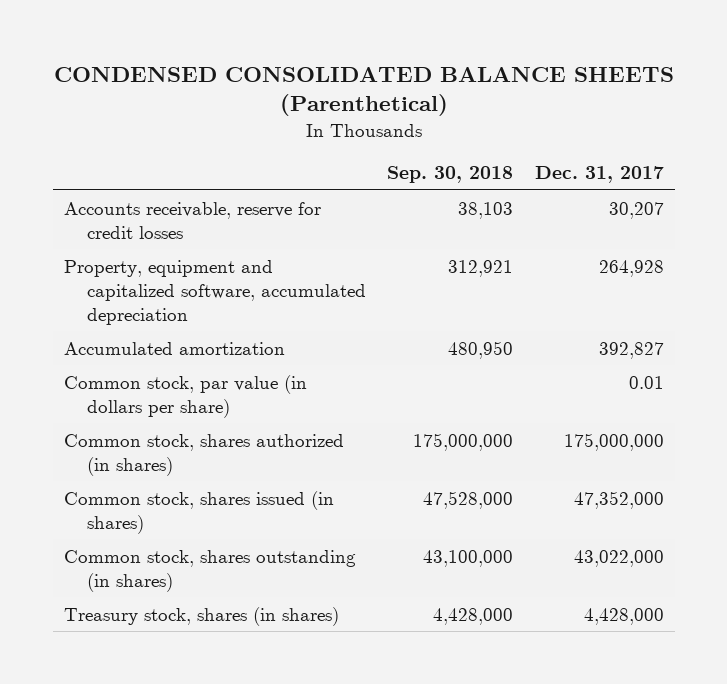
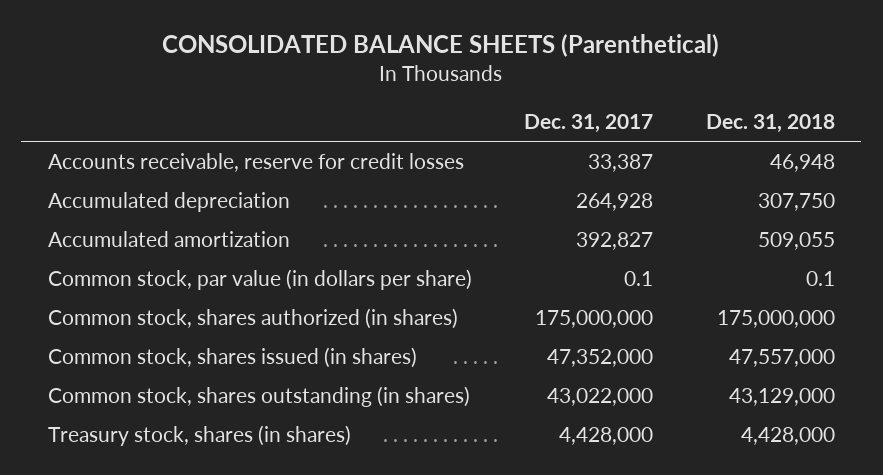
[53,67,674,117] CONDENSED CONSOLIDATED BALANCE SHEETS (Parenthetical) -> [162,34,720,58] CONSOLIDATED BALANCE SHEETS (Parenthetical)
[387,165,514,183] Sep. 30, 2018 -> none
none -> [705,113,835,133] Dec. 31, 2018
[608,201,664,219] 30,207 -> [588,154,654,173] 33,387
[63,259,366,325] Property, equipment and capitalized software, accumulated depreciation -> [47,192,290,213] Accumulated depreciation
[628,375,664,389] 0.01 -> [624,271,654,287] 0.1

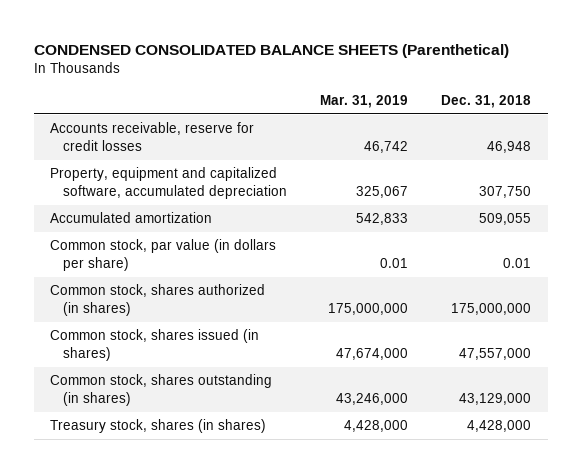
[162,34,720,58] CONSOLIDATED BALANCE SHEETS (Parenthetical) -> [33,43,509,58] CONDENSED CONSOLIDATED BALANCE SHEETS (Parenthetical)
[524,113,654,133] Dec. 31, 2017 -> none
none -> [320,94,409,108] Mar. 31, 2019
[47,192,290,213] Accumulated depreciation -> [50,167,288,199] Property, equipment and capitalized software, accumulated depreciation
[805,271,835,287] 0.1 -> [503,257,532,268] 0.01

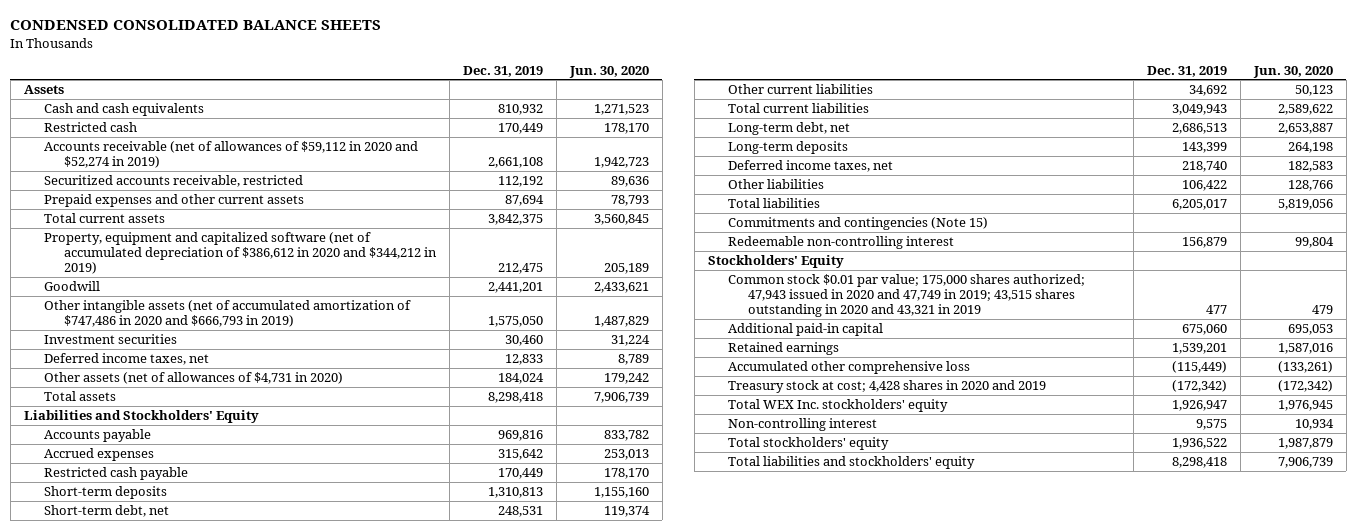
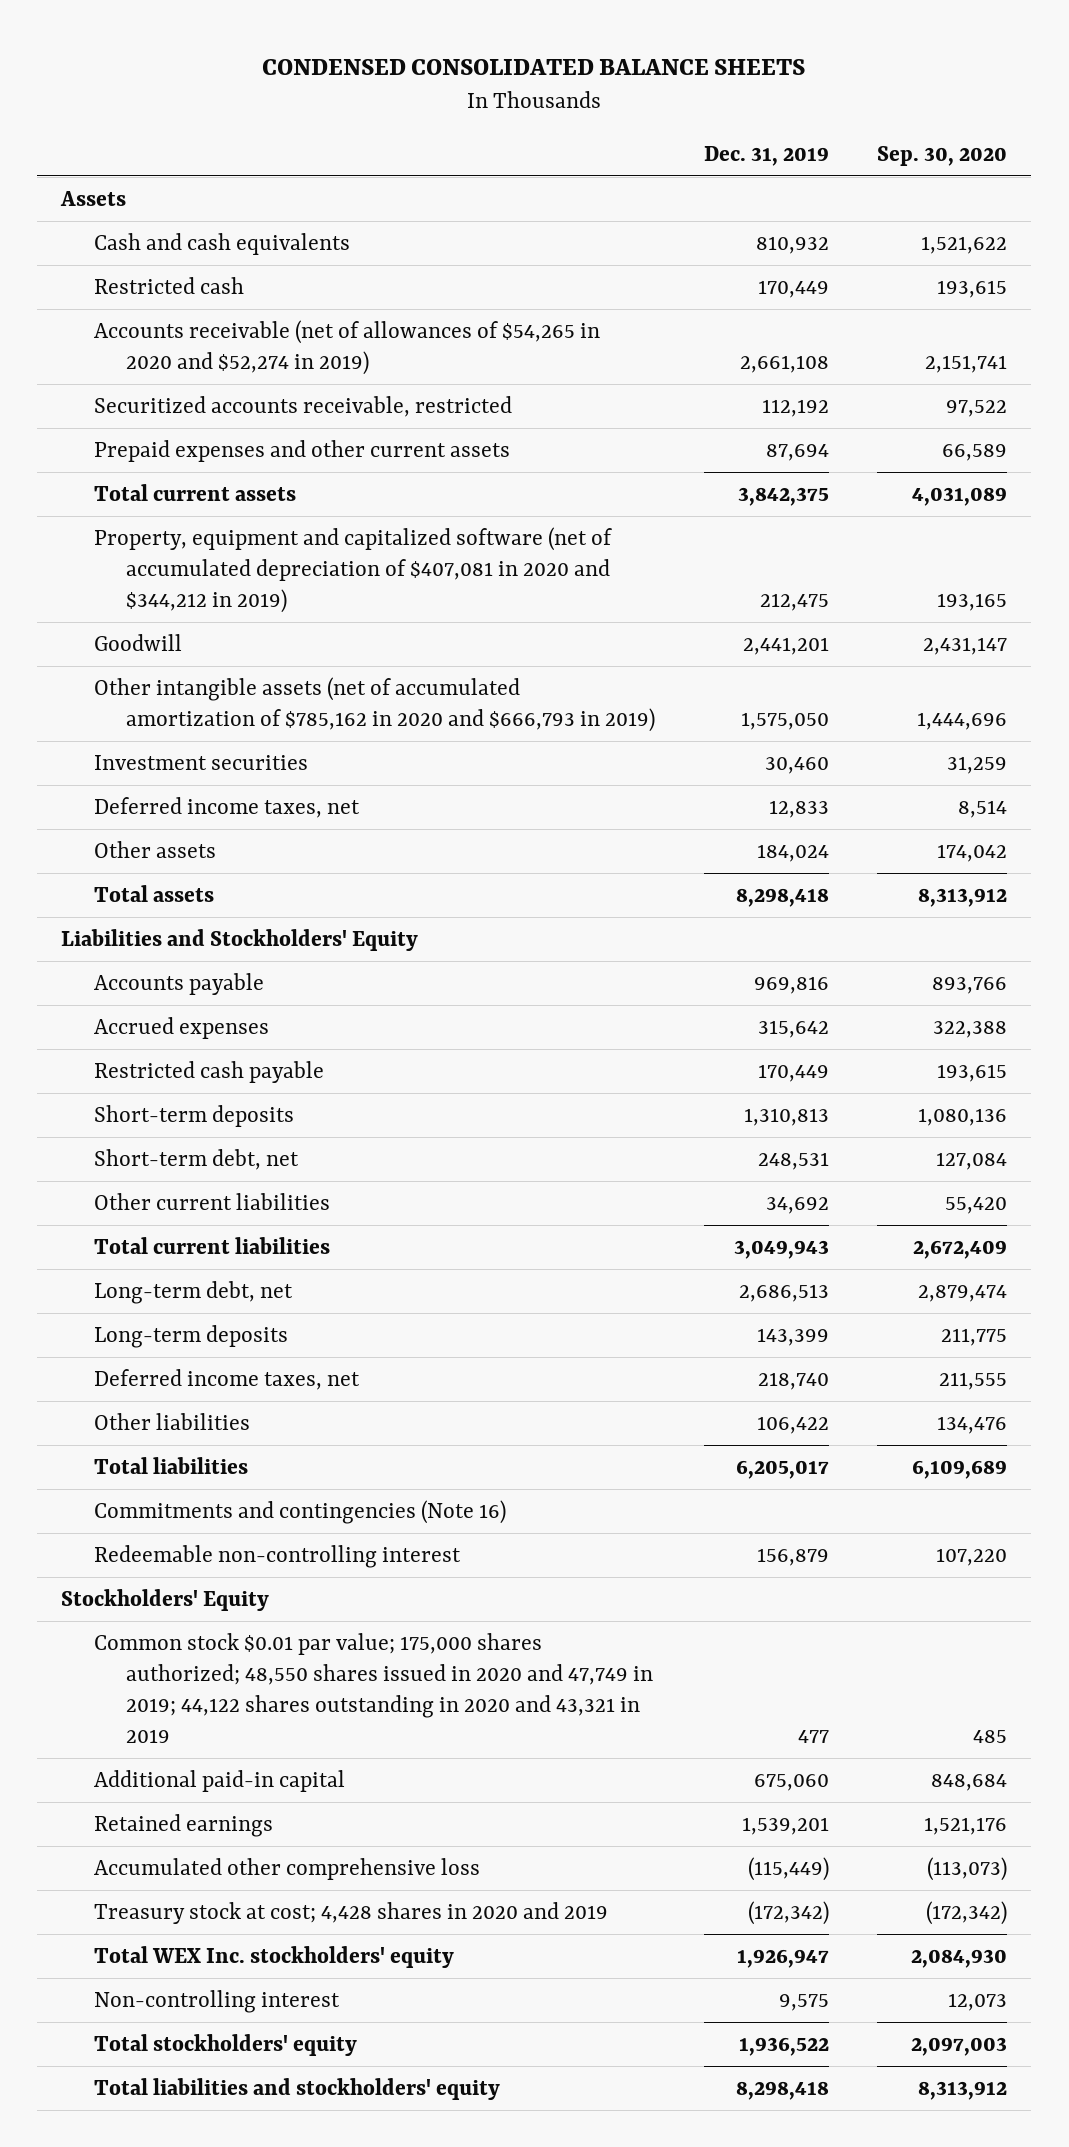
[568,65,649,78] Jun. 30, 2020 -> none
none -> [877,145,1008,166] Sep. 30, 2020
[43,141,418,169] Accounts receivable (net of allowances of $59,112 in 2020 and $52,274 in 2019) -> [93,319,600,375] Accounts receivable (net of allowances of $54,265 in 2020 and $52,274 in 2019)
[43,232,437,275] Property, equipment and capitalized software (net of accumulated depreciation of $386,612 in 2020 and $344,212 in 2019) -> [93,526,612,613] Property, equipment and capitalized software (net of accumulated depreciation of $407,081 in 2020 and $344,212 in 2019)
[43,300,411,328] Other intangible assets (net of accumulated amortization of $747,486 in 2020 and $666,793 in 2019) -> [93,676,656,732] Other intangible assets (net of accumulated amortization of $785,162 in 2020 and $666,793 in 2019)
[43,372,343,385] Other assets (net of allowances of $4,731 in 2020) -> [93,840,216,858] Other assets
[727,217,988,231] Commitments and contingencies (Note 15) -> [93,1499,506,1524] Commitments and contingencies (Note 16)
[727,274,1085,318] Common stock $0.01 par value; 175,000 shares authorized; 47,943 issued in 2020 and 47,749 in 2019; 43,515 shares outstanding in 2020 and 43,321 in 2019 -> [93,1632,654,1743] Common stock $0.01 par value; 175,000 shares authorized; 48,550 shares issued in 2020 and 47,749 in 2019; 44,122 shares outstanding in 2020 and 43,321 in 2019

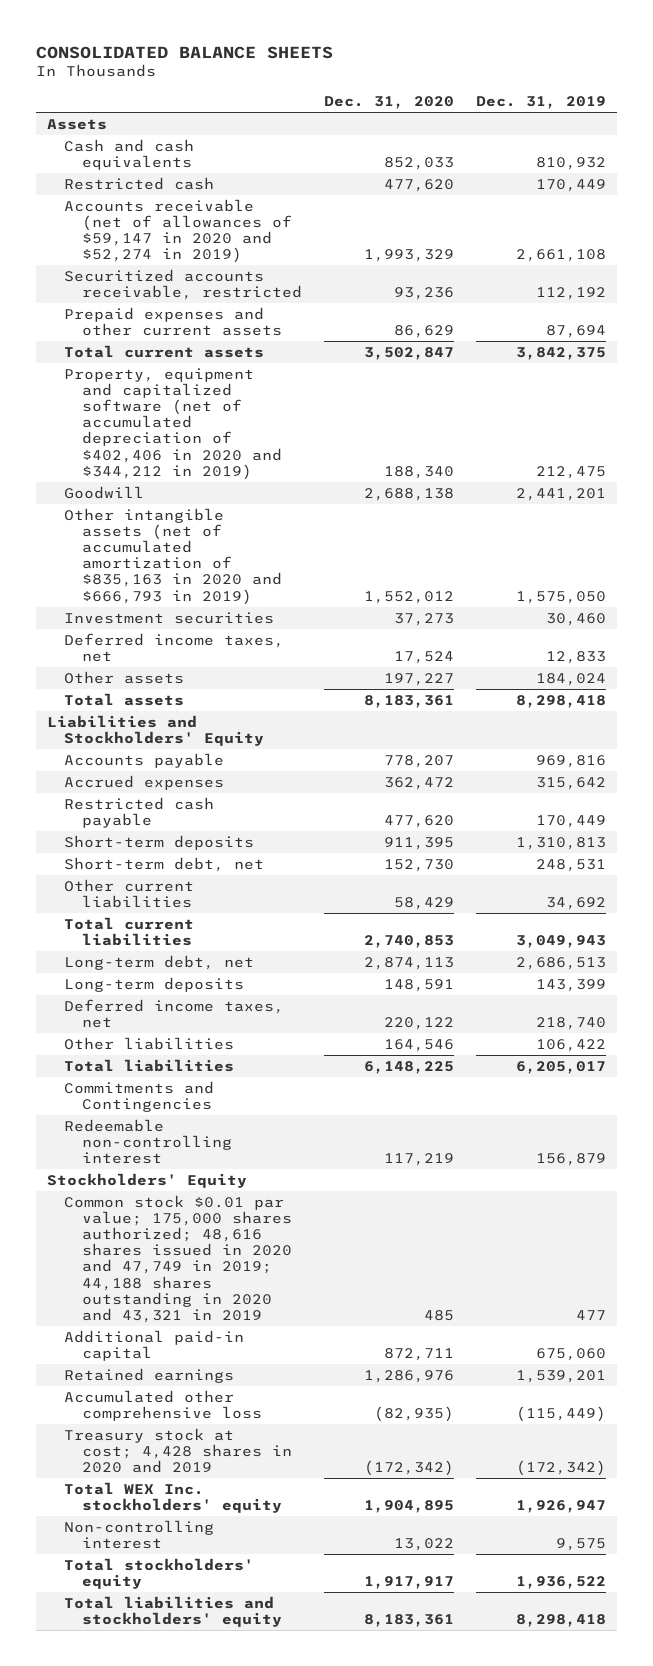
[262,58,806,75] CONDENSED CONSOLIDATED BALANCE SHEETS -> [36,45,334,59] CONSOLIDATED BALANCE SHEETS
[877,145,1008,166] Sep. 30, 2020 -> none
none -> [323,96,454,110] Dec. 31, 2020
[93,319,600,375] Accounts receivable (net of allowances of $54,265 in 2020 and $52,274 in 2019) -> [64,198,292,264] Accounts receivable (net of allowances of $59,147 in 2020 and $52,274 in 2019)
[93,526,612,613] Property, equipment and capitalized software (net of accumulated depreciation of $407,081 in 2020 and $344,212 in 2019) -> [64,367,282,480] Property, equipment and capitalized software (net of accumulated depreciation of $402,406 in 2020 and $344,212 in 2019)
[93,676,656,732] Other intangible assets (net of accumulated amortization of $785,162 in 2020 and $666,793 in 2019) -> [64,507,282,605] Other intangible assets (net of accumulated amortization of $835,163 in 2020 and $666,793 in 2019)
[93,1499,506,1524] Commitments and contingencies (Note 16) -> [64,1080,215,1113] Commitments and Contingencies
[93,1632,654,1743] Common stock $0.01 par value; 175,000 shares authorized; 48,550 shares issued in 2020 and 47,749 in 2019; 44,122 shares outstanding in 2020 and 43,321 in 2019 -> [64,1194,292,1323] Common stock $0.01 par value; 175,000 shares authorized; 48,616 shares issued in 2020 and 47,749 in 2019; 44,188 shares outstanding in 2020 and 43,321 in 2019

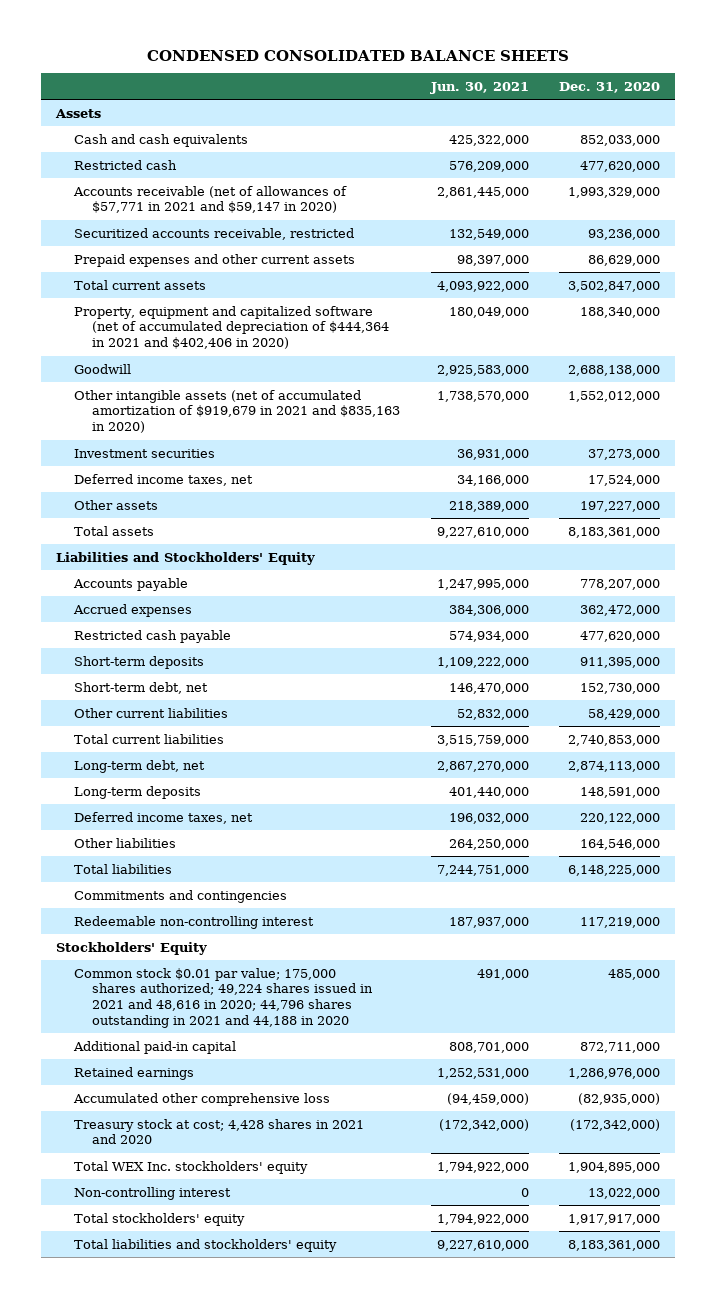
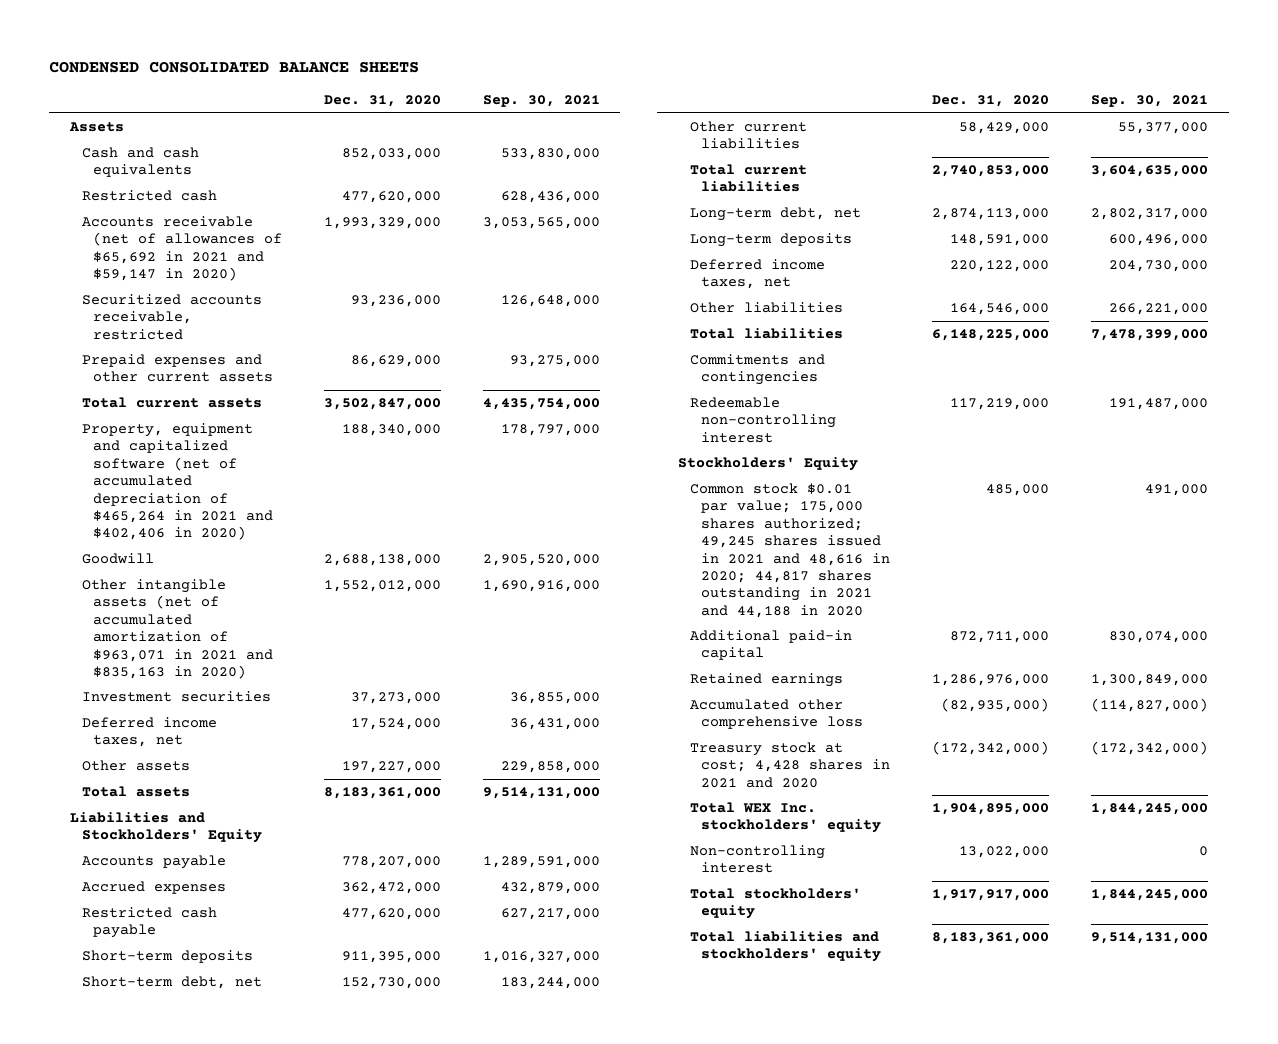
[429,82,529,95] Jun. 30, 2021 -> none
none -> [482,95,600,108] Sep. 30, 2021
[72,185,347,214] Accounts receivable (net of allowances of $57,771 in 2021 and $59,147 in 2020) -> [81,216,283,282] Accounts receivable (net of allowances of $65,692 in 2021 and $59,147 in 2020)
[73,305,390,350] Property, equipment and capitalized software (net of accumulated depreciation of $444,364 in 2021 and $402,406 in 2020) -> [81,423,274,541] Property, equipment and capitalized software (net of accumulated depreciation of $465,264 in 2021 and $402,406 in 2020)
[73,389,401,434] Other intangible assets (net of accumulated amortization of $919,679 in 2021 and $835,163 in 2020) -> [81,579,274,679] Other intangible assets (net of accumulated amortization of $963,071 in 2021 and $835,163 in 2020)
[73,967,374,1029] Common stock $0.01 par value; 175,000 shares authorized; 49,224 shares issued in 2021 and 48,616 in 2020; 44,796 shares outstanding in 2021 and 44,188 in 2020 -> [689,483,891,618] Common stock $0.01 par value; 175,000 shares authorized; 49,245 shares issued in 2021 and 48,616 in 2020; 44,817 shares outstanding in 2021 and 44,188 in 2020

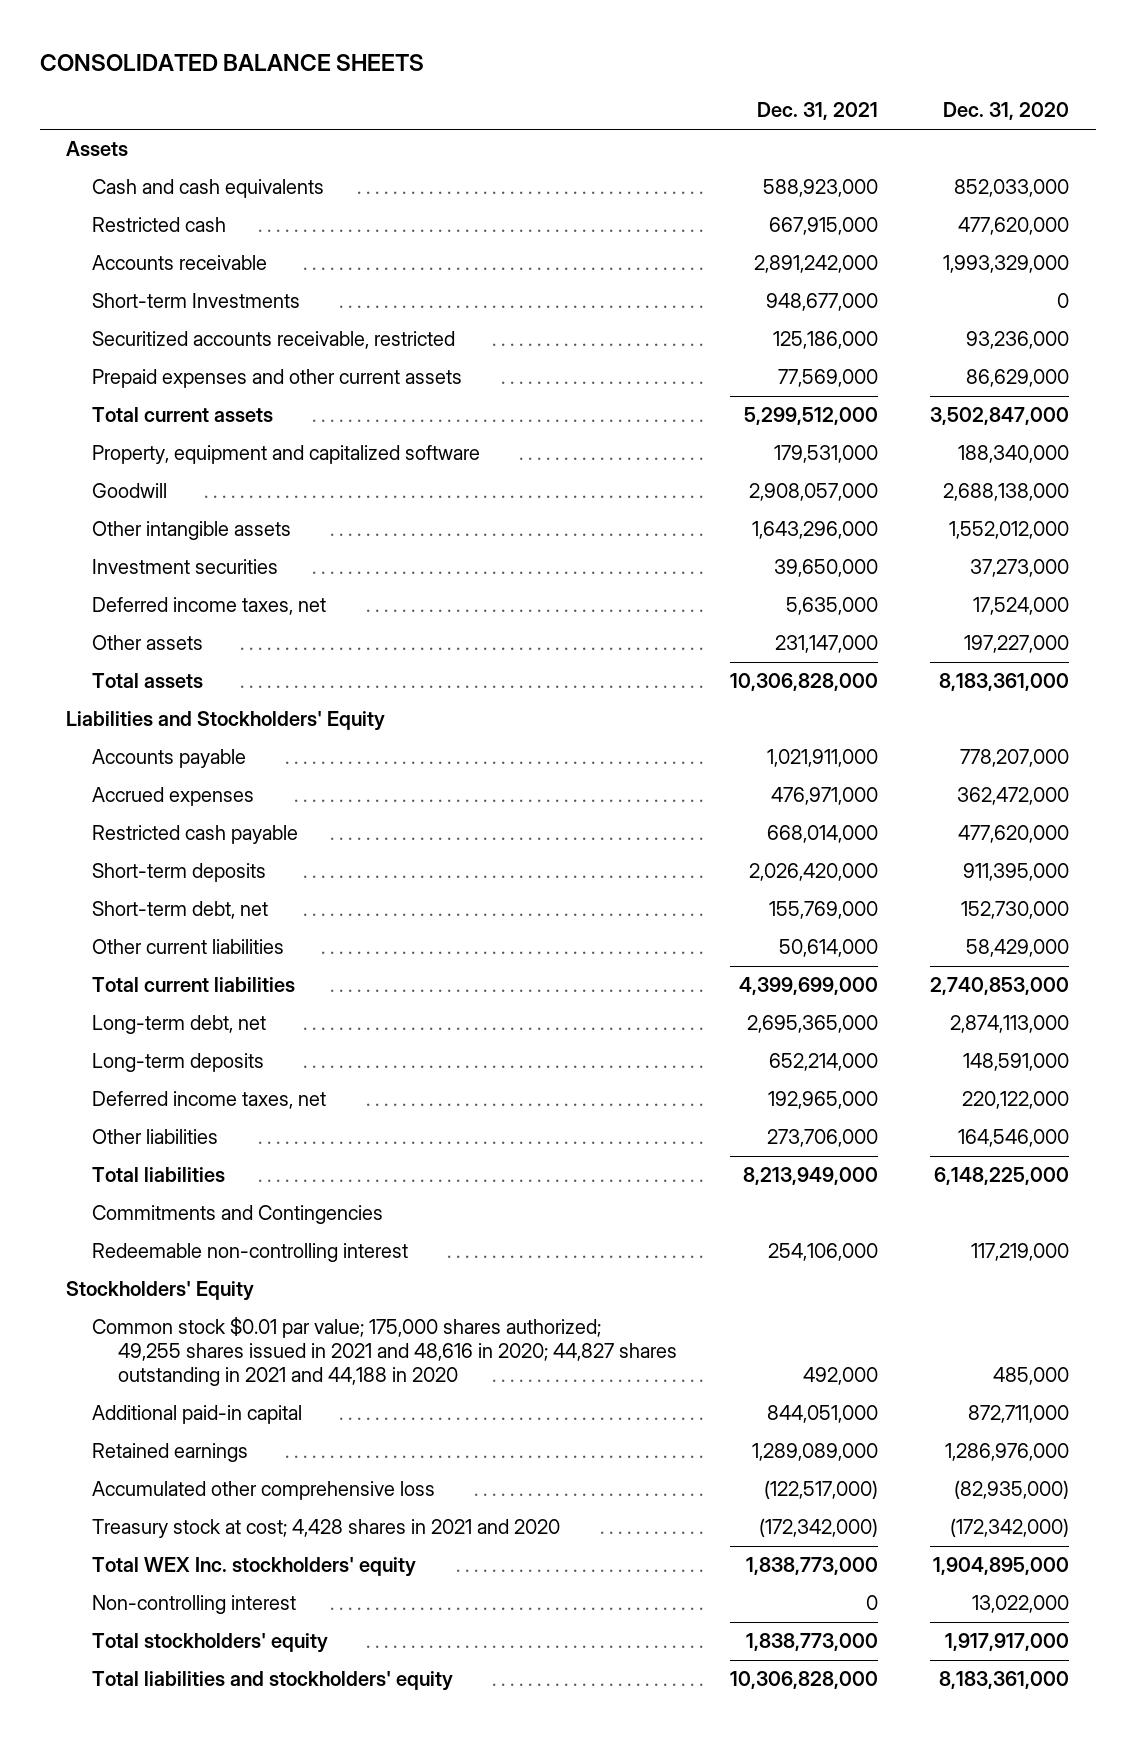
[49,61,420,74] CONDENSED CONSOLIDATED BALANCE SHEETS -> [39,53,424,71] CONSOLIDATED BALANCE SHEETS
[482,95,600,108] Sep. 30, 2021 -> none
none -> [756,102,878,121] Dec. 31, 2021
[81,216,283,282] Accounts receivable (net of allowances of $65,692 in 2021 and $59,147 in 2020) -> [91,255,267,271] Accounts receivable
none -> [91,293,300,309] Short-term Investments
[81,423,274,541] Property, equipment and capitalized software (net of accumulated depreciation of $465,264 in 2021 and $402,406 in 2020) -> [91,445,480,465] Property, equipment and capitalized software
[81,579,274,679] Other intangible assets (net of accumulated amortization of $963,071 in 2021 and $835,163 in 2020) -> [91,521,291,541] Other intangible assets
[689,354,825,386] Commitments and contingencies -> [91,1205,383,1225] Commitments and Contingencies
[689,483,891,618] Common stock $0.01 par value; 175,000 shares authorized; 49,245 shares issued in 2021 and 48,616 in 2020; 44,817 shares outstanding in 2021 and 44,188 in 2020 -> [91,1317,677,1386] Common stock $0.01 par value; 175,000 shares authorized; 49,255 shares issued in 2021 and 48,616 in 2020; 44,827 shares outstanding in 2021 and 44,188 in 2020

